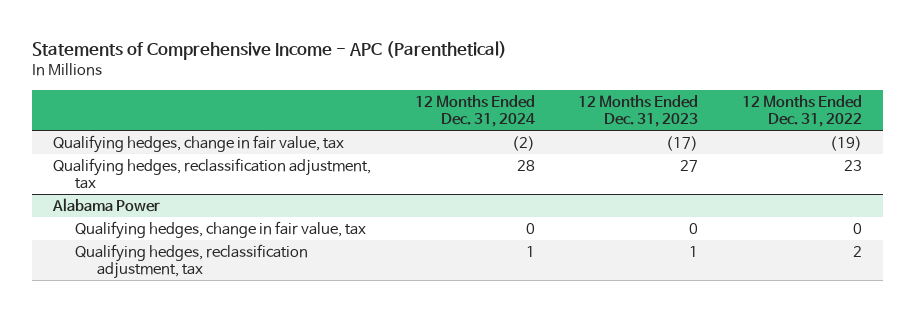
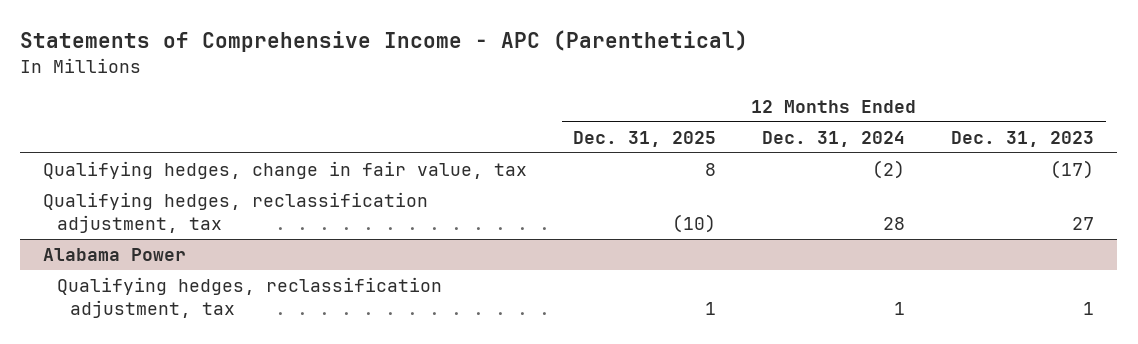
[741,94,862,128] 12 Months Ended Dec. 31, 2022 -> none
none -> [573,130,717,147] Dec. 31, 2025
[75,220,367,239] Qualifying hedges, change in fair value, tax -> none

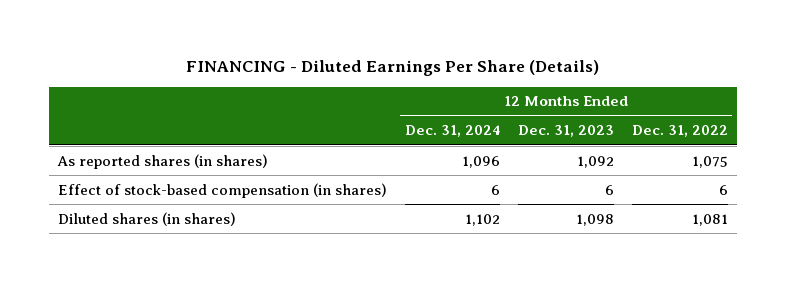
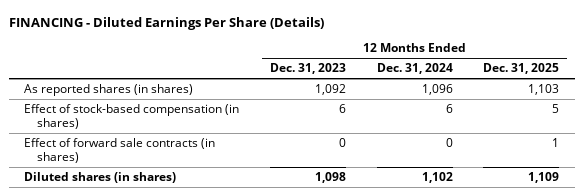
[631,125,728,138] Dec. 31, 2022 -> none
none -> [483,63,560,75] Dec. 31, 2025
none -> [24,138,216,164] Effect of forward sale contracts (in shares)

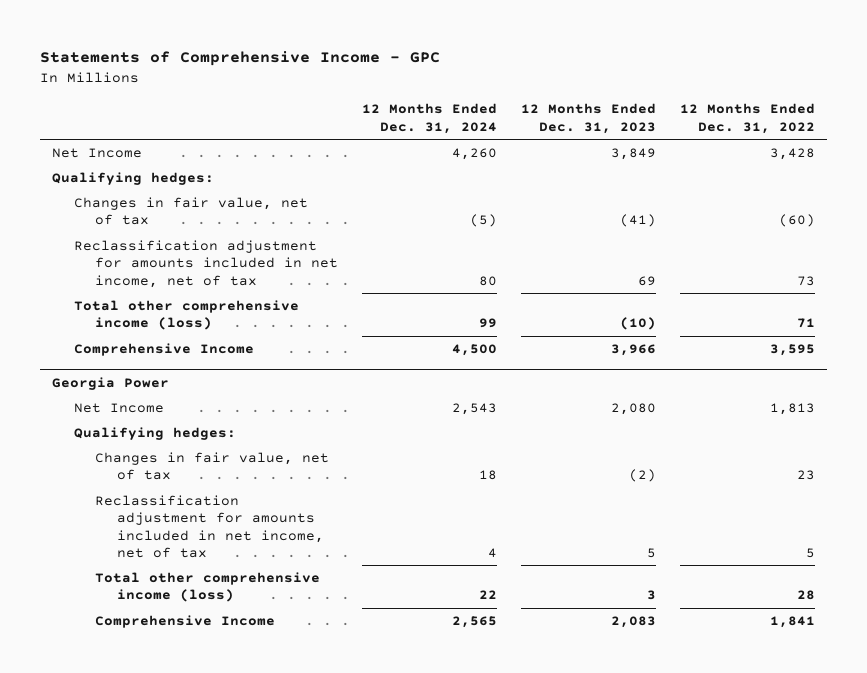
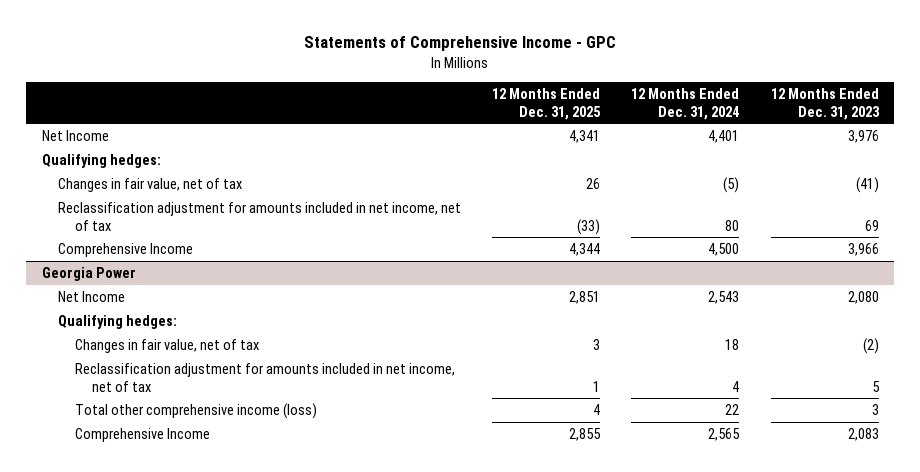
[680,103,816,134] 12 Months Ended Dec. 31, 2022 -> none
none -> [492,88,602,120] 12 Months Ended Dec. 31, 2025
[452,147,498,160] 4,260 -> [708,129,740,143] 4,401
[611,147,657,160] 3,849 -> [847,129,879,143] 3,976
[73,299,299,331] Total other comprehensive income (loss) -> none

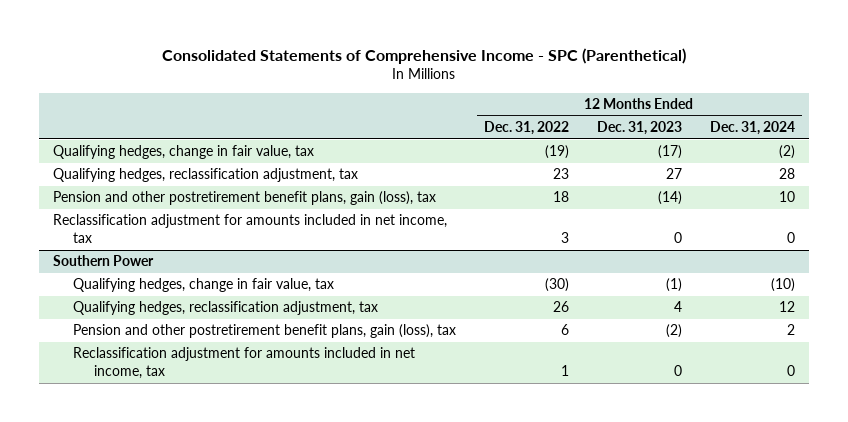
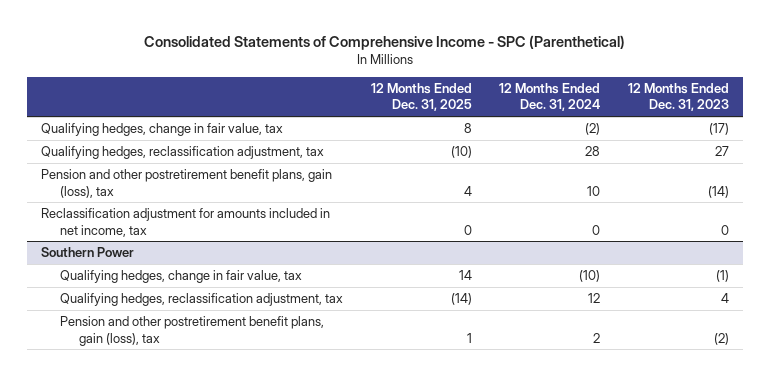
[484,121,570,136] Dec. 31, 2022 -> none
none -> [370,82,472,112] 12 Months Ended Dec. 31, 2025
[73,347,416,380] Reclassification adjustment for amounts included in net income, tax -> none

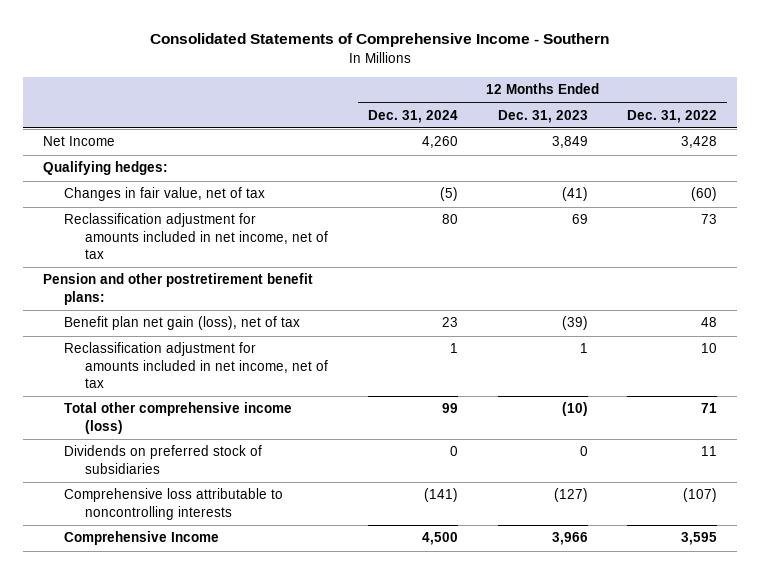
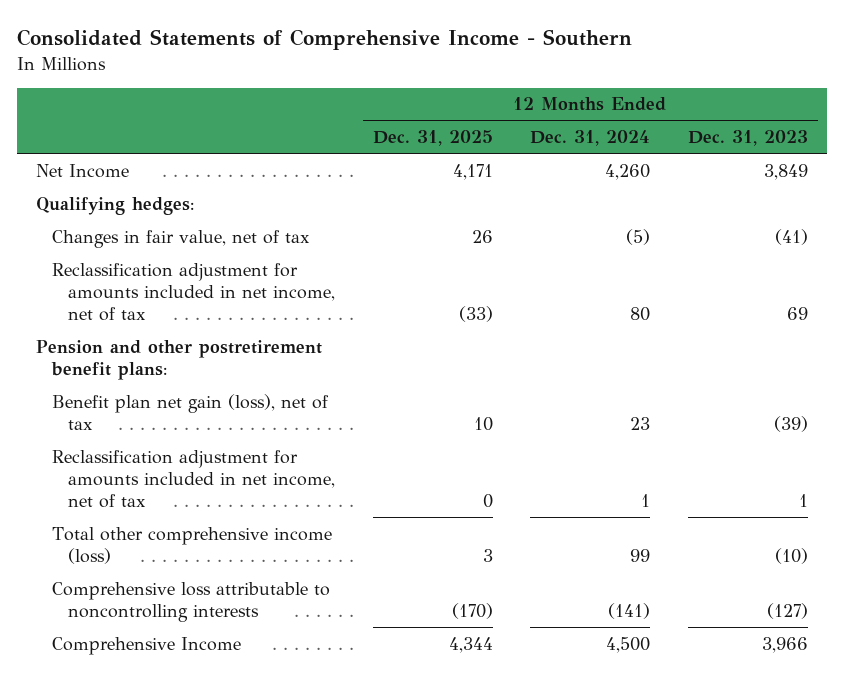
[627,109,718,123] Dec. 31, 2022 -> none
none -> [372,130,493,147] Dec. 31, 2025
[64,445,263,474] Dividends on preferred stock of subsidiaries -> none

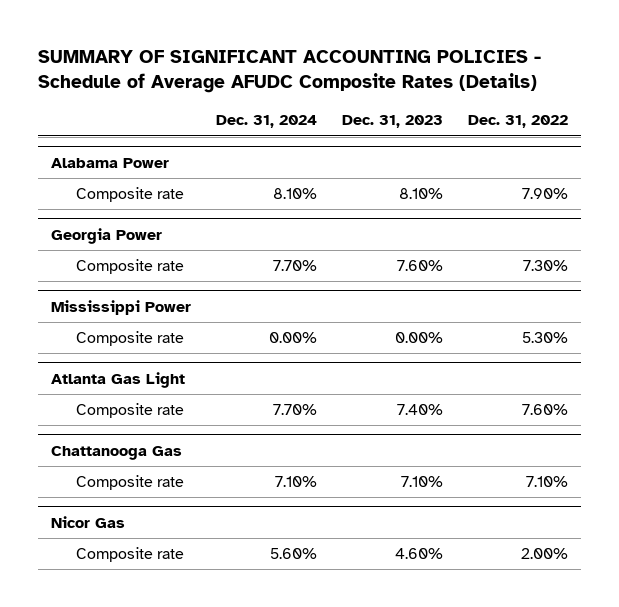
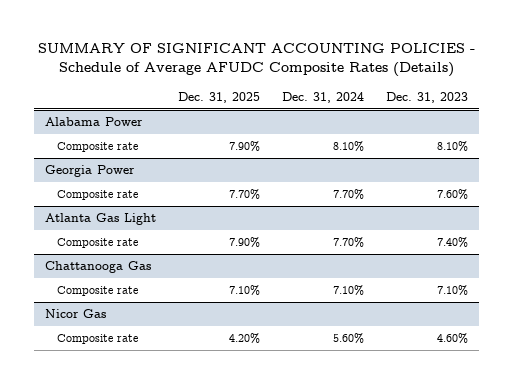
[468,115,569,129] Dec. 31, 2022 -> none
none -> [178,91,261,103] Dec. 31, 2025
[51,299,192,315] Mississippi Power -> none
[76,331,185,347] Composite rate -> none

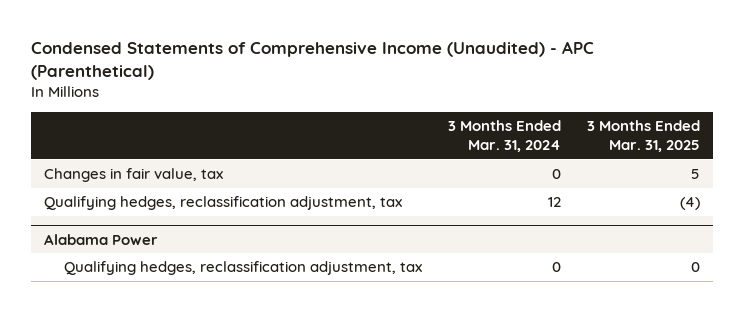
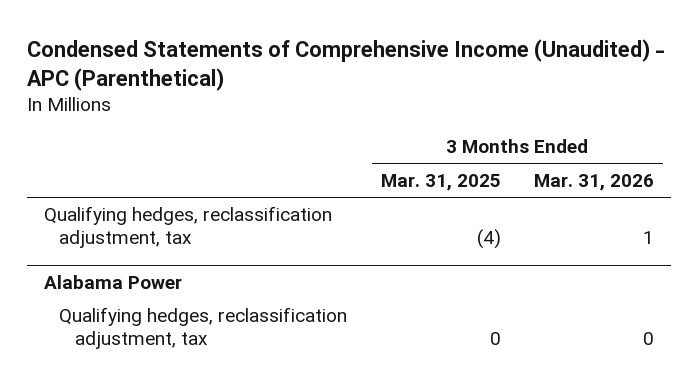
[448,120,562,153] 3 Months Ended Mar. 31, 2024 -> none
none -> [534,174,655,192] Mar. 31, 2026
[44,168,224,183] Changes in fair value, tax -> none

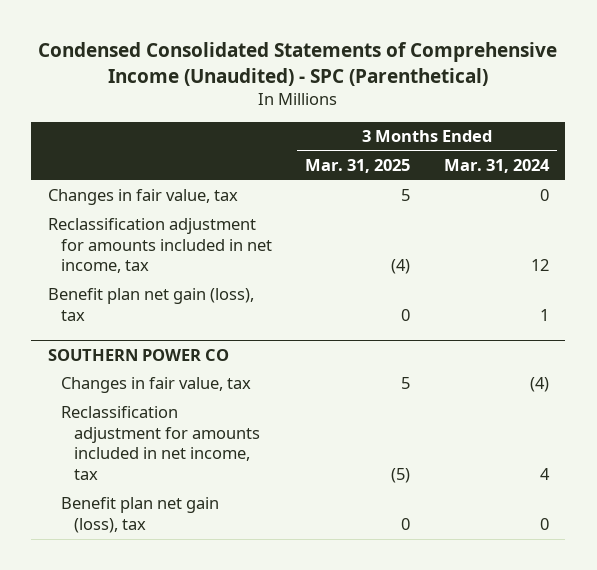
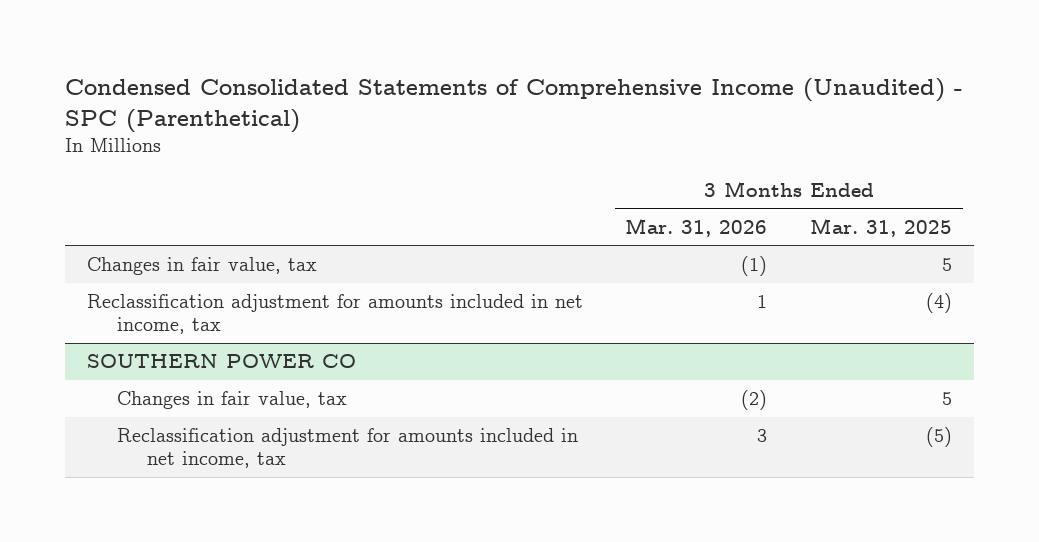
[443,159,550,174] Mar. 31, 2024 -> none
none -> [625,217,768,237] Mar. 31, 2026
[48,288,255,321] Benefit plan net gain (loss), tax -> none
[61,497,220,533] Benefit plan net gain (loss), tax -> none

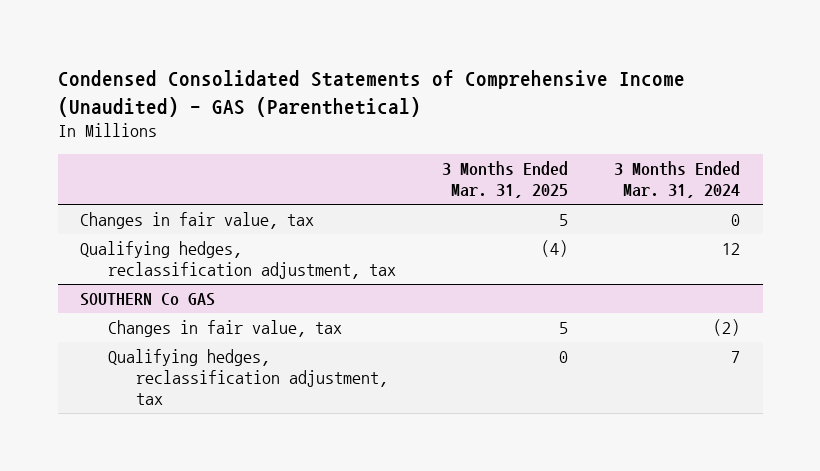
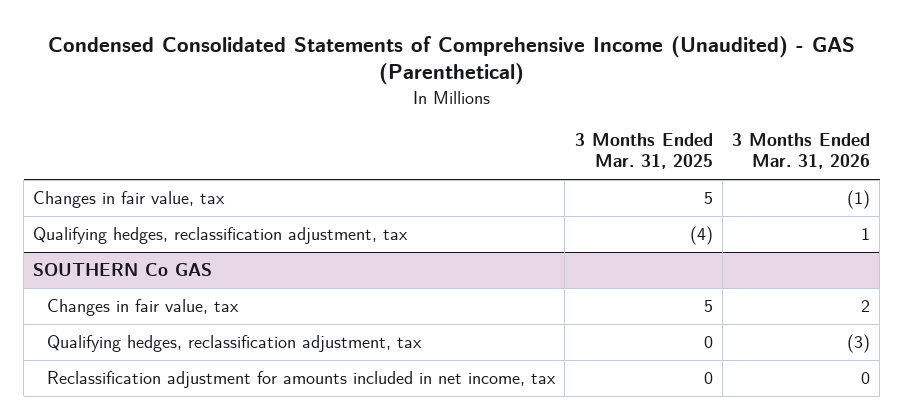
[613,161,740,199] 3 Months Ended Mar. 31, 2024 -> none
none -> [732,132,871,170] 3 Months Ended Mar. 31, 2026
none -> [47,371,557,389] Reclassification adjustment for amounts included in net income, tax

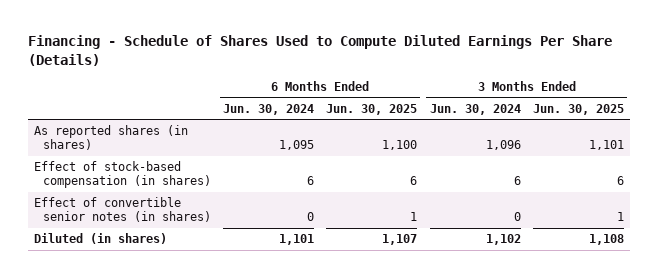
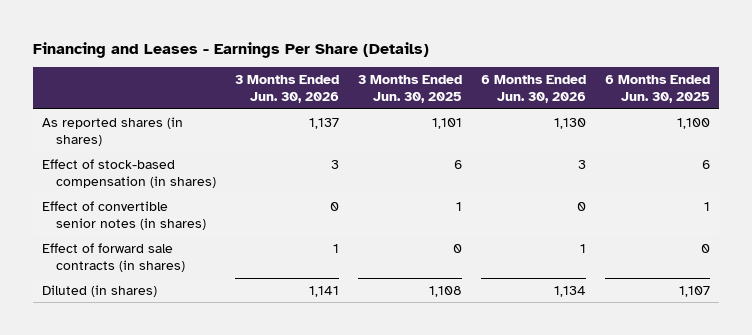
[28,35,613,66] Financing - Schedule of Shares Used to Compute Diluted Earnings Per Share (Details) -> [32,41,429,58] Financing and Leases - Earnings Per Share (Details)
[222,103,314,115] Jun. 30, 2024 -> none
[429,103,521,115] Jun. 30, 2024 -> none
none -> [235,74,340,104] 3 Months Ended Jun. 30, 2026
none -> [480,74,586,104] 6 Months Ended Jun. 30, 2026
none -> [42,242,186,272] Effect of forward sale contracts (in shares)

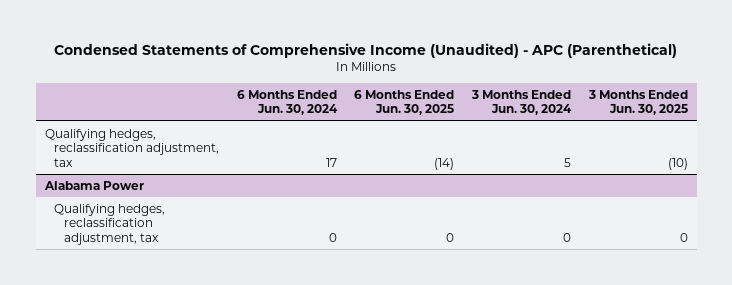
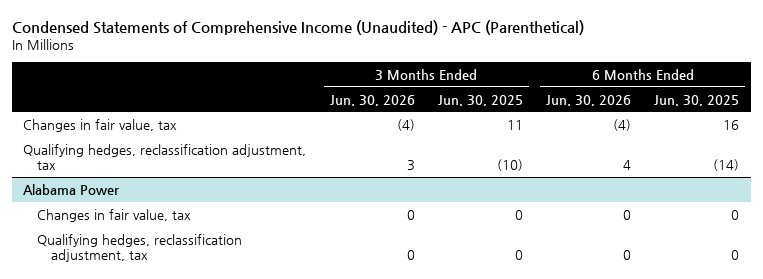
[236,89,338,116] 6 Months Ended Jun. 30, 2024 -> none
[471,89,573,116] 3 Months Ended Jun. 30, 2024 -> none
none -> [329,94,415,106] Jun. 30, 2026
none -> [545,94,631,106] Jun. 30, 2026
none -> [23,118,178,132] Changes in fair value, tax
none -> [37,208,192,222] Changes in fair value, tax

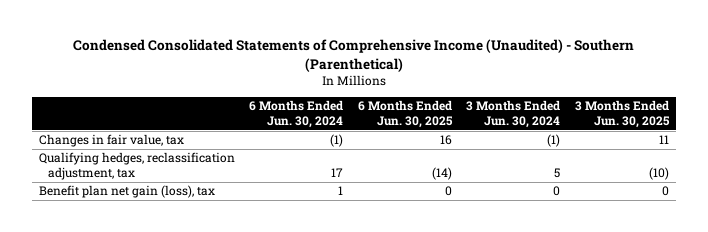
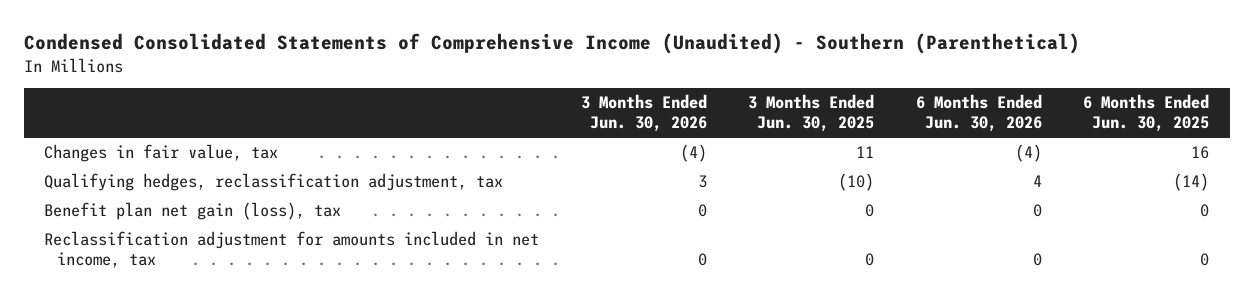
[249,100,344,128] 6 Months Ended Jun. 30, 2024 -> none
[466,100,561,128] 3 Months Ended Jun. 30, 2024 -> none
none -> [580,94,707,133] 3 Months Ended Jun. 30, 2026
none -> [915,94,1042,133] 6 Months Ended Jun. 30, 2026
none -> [44,231,540,269] Reclassification adjustment for amounts included in net income, tax

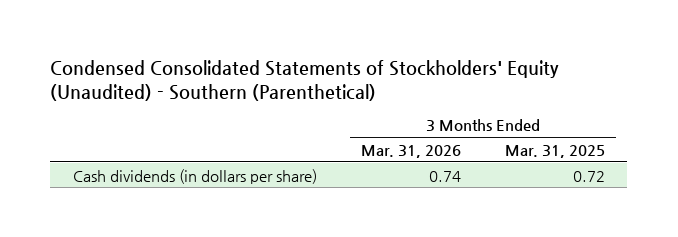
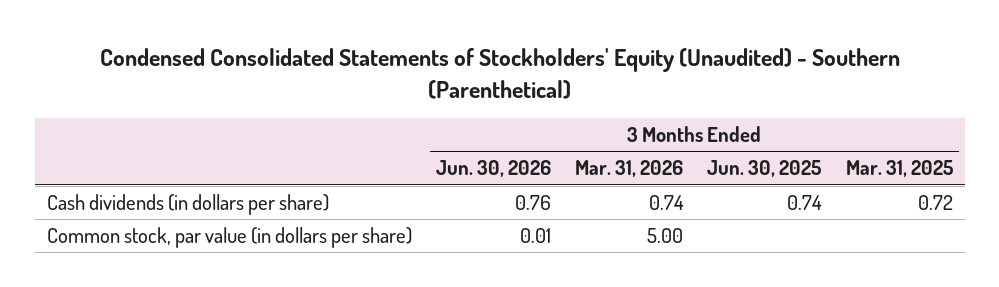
none -> [436,160,552,178] Jun. 30, 2026
none -> [707,160,822,178] Jun. 30, 2025
none -> [46,227,412,249] Common stock, par value (in dollars per share)

